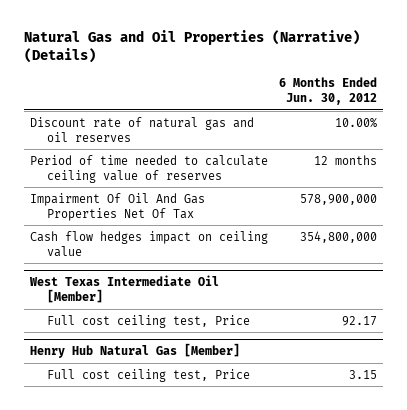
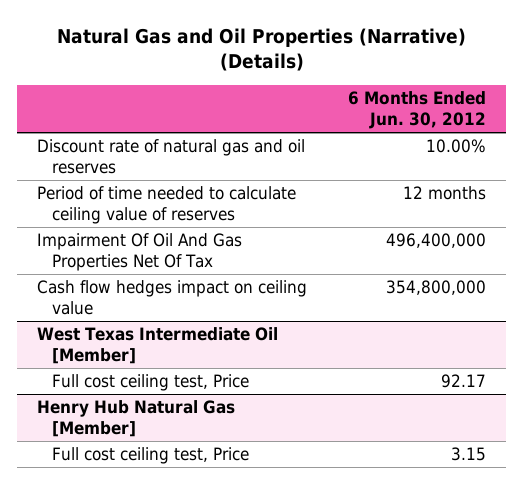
[300,193,378,205] 578,900,000 -> [386,233,487,249] 496,400,000

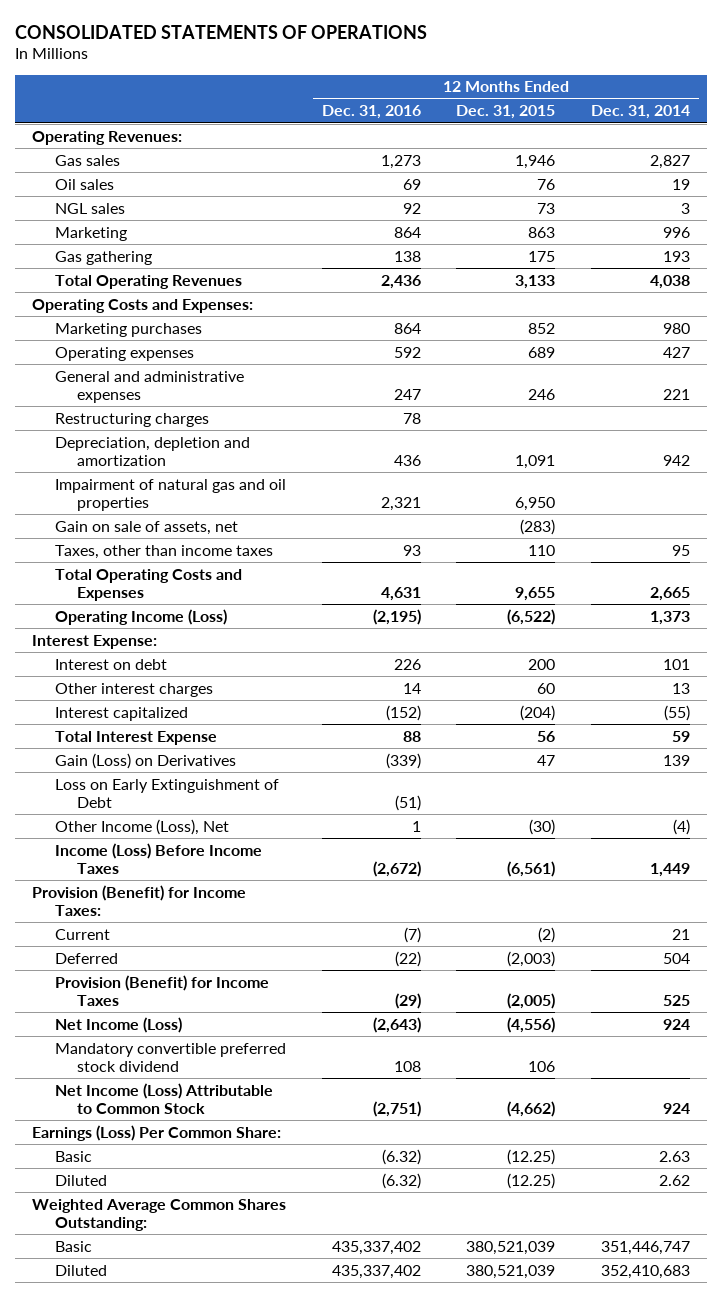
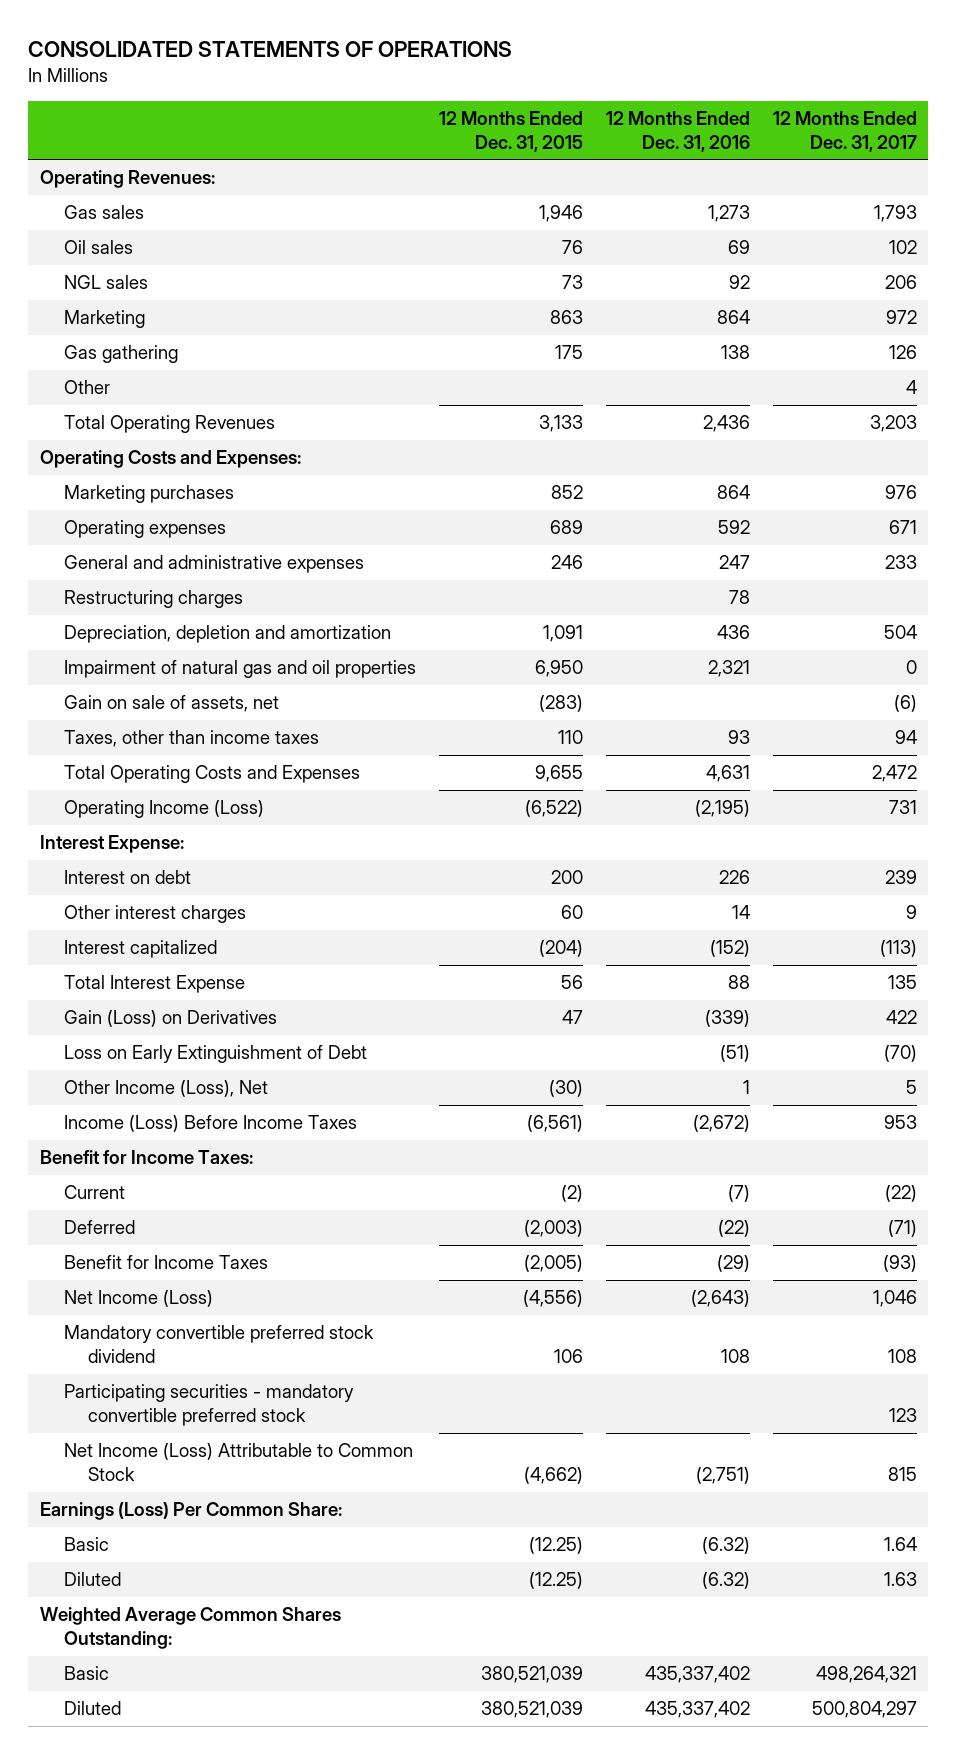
[590,105,690,120] Dec. 31, 2014 -> none
none -> [772,111,917,152] 12 Months Ended Dec. 31, 2017
none -> [63,380,110,395] Other
[32,884,247,916] Provision (Benefit) for Income Taxes: -> [39,1150,253,1165] Benefit for Income Taxes:
[54,974,269,1006] Provision (Benefit) for Income Taxes -> [63,1255,268,1270] Benefit for Income Taxes
none -> [63,1384,354,1426] Participating securities - mandatory convertible preferred stock

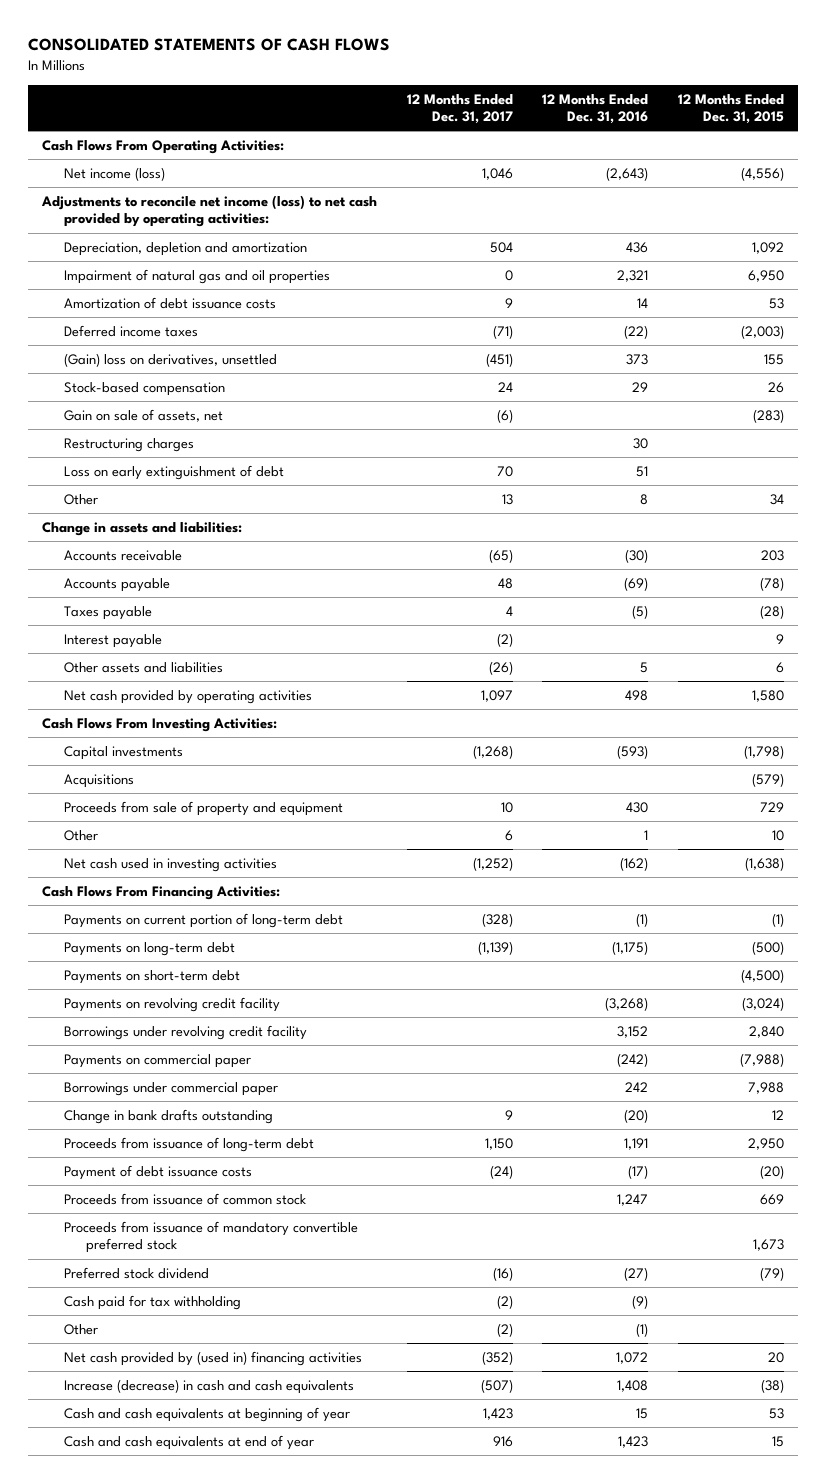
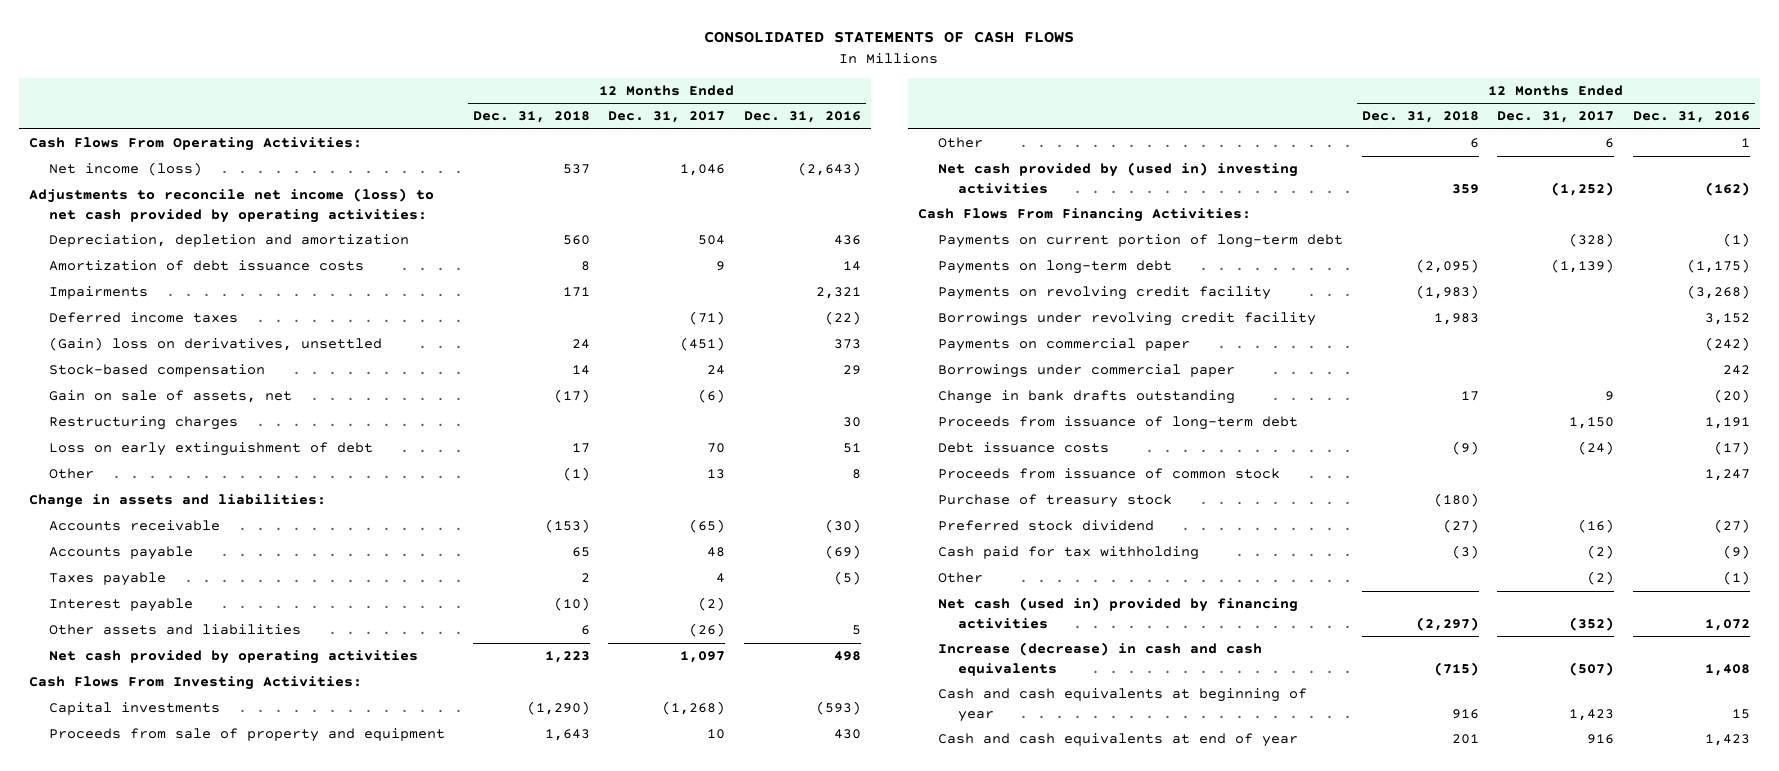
[677,93,784,125] 12 Months Ended Dec. 31, 2015 -> none
none -> [472,111,590,124] Dec. 31, 2018
[64,268,331,284] Impairment of natural gas and oil properties -> none
none -> [48,286,148,300] Impairments
[64,773,135,788] Acquisitions -> none
[64,857,278,872] Net cash used in investing activities -> [937,162,1298,194] Net cash provided by (used in) investing activities
[64,969,241,984] Payments on short-term debt -> none
[64,1164,253,1180] Payment of debt issuance costs -> [937,442,1109,454] Debt issuance costs
[64,1220,359,1254] Proceeds from issuance of mandatory convertible preferred stock -> none
none -> [937,494,1172,509] Purchase of treasury stock
[64,1350,363,1366] Net cash provided by (used in) financing activities -> [937,597,1298,629] Net cash (used in) provided by financing activities

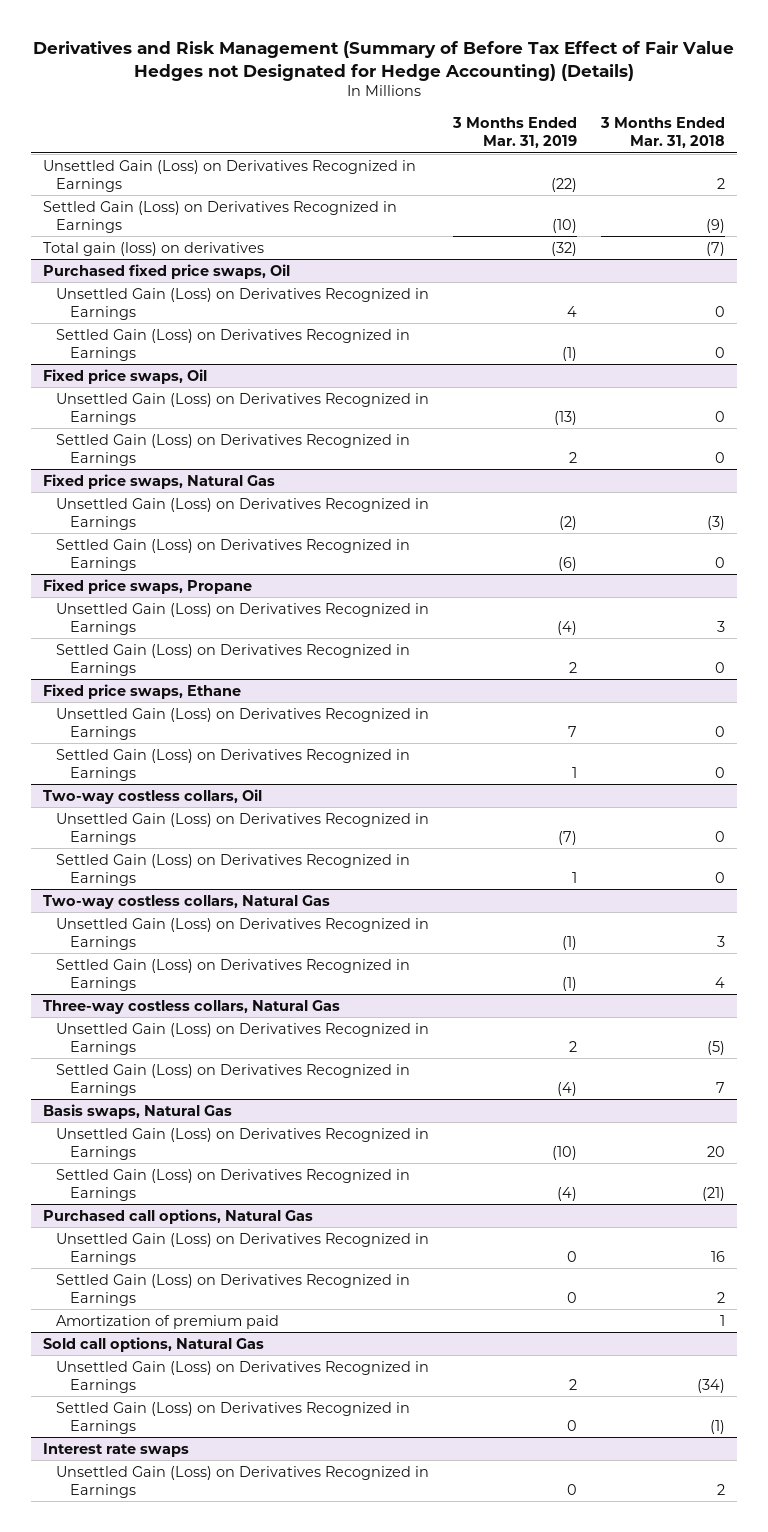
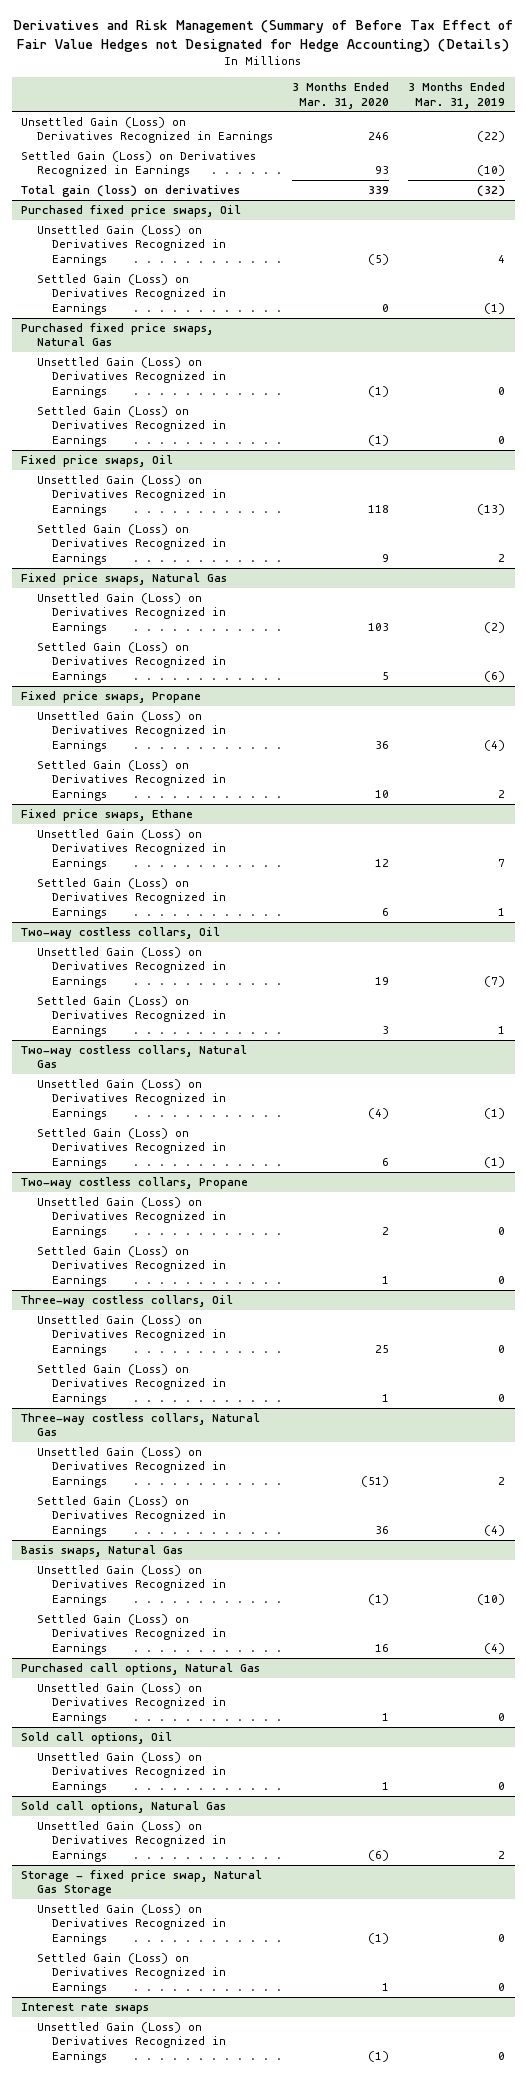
[600,116,726,149] 3 Months Ended Mar. 31, 2018 -> none
none -> [291,82,389,109] 3 Months Ended Mar. 31, 2020
none -> [21,322,214,347] Purchased fixed price swaps, Natural Gas
none -> [36,356,226,398] Unsettled Gain (Loss) on Derivatives Recognized in Earnings
none -> [36,405,226,447] Settled Gain (Loss) on Derivatives Recognized in Earnings
none -> [21,1176,249,1189] Two-way costless collars, Propane
none -> [36,1196,226,1238] Unsettled Gain (Loss) on Derivatives Recognized in Earnings
none -> [36,1245,226,1287] Settled Gain (Loss) on Derivatives Recognized in Earnings
none -> [21,1294,234,1307] Three-way costless collars, Oil
none -> [36,1314,226,1356] Unsettled Gain (Loss) on Derivatives Recognized in Earnings
none -> [36,1363,226,1405] Settled Gain (Loss) on Derivatives Recognized in Earnings
[56,1314,280,1329] Amortization of premium paid -> none
none -> [21,1731,173,1744] Sold call options, Oil
[56,1273,411,1306] Settled Gain (Loss) on Derivatives Recognized in Earnings -> [36,1751,226,1793] Unsettled Gain (Loss) on Derivatives Recognized in Earnings
none -> [21,1869,263,1897] Storage - fixed price swap, Natural Gas Storage
none -> [36,1903,226,1945] Unsettled Gain (Loss) on Derivatives Recognized in Earnings

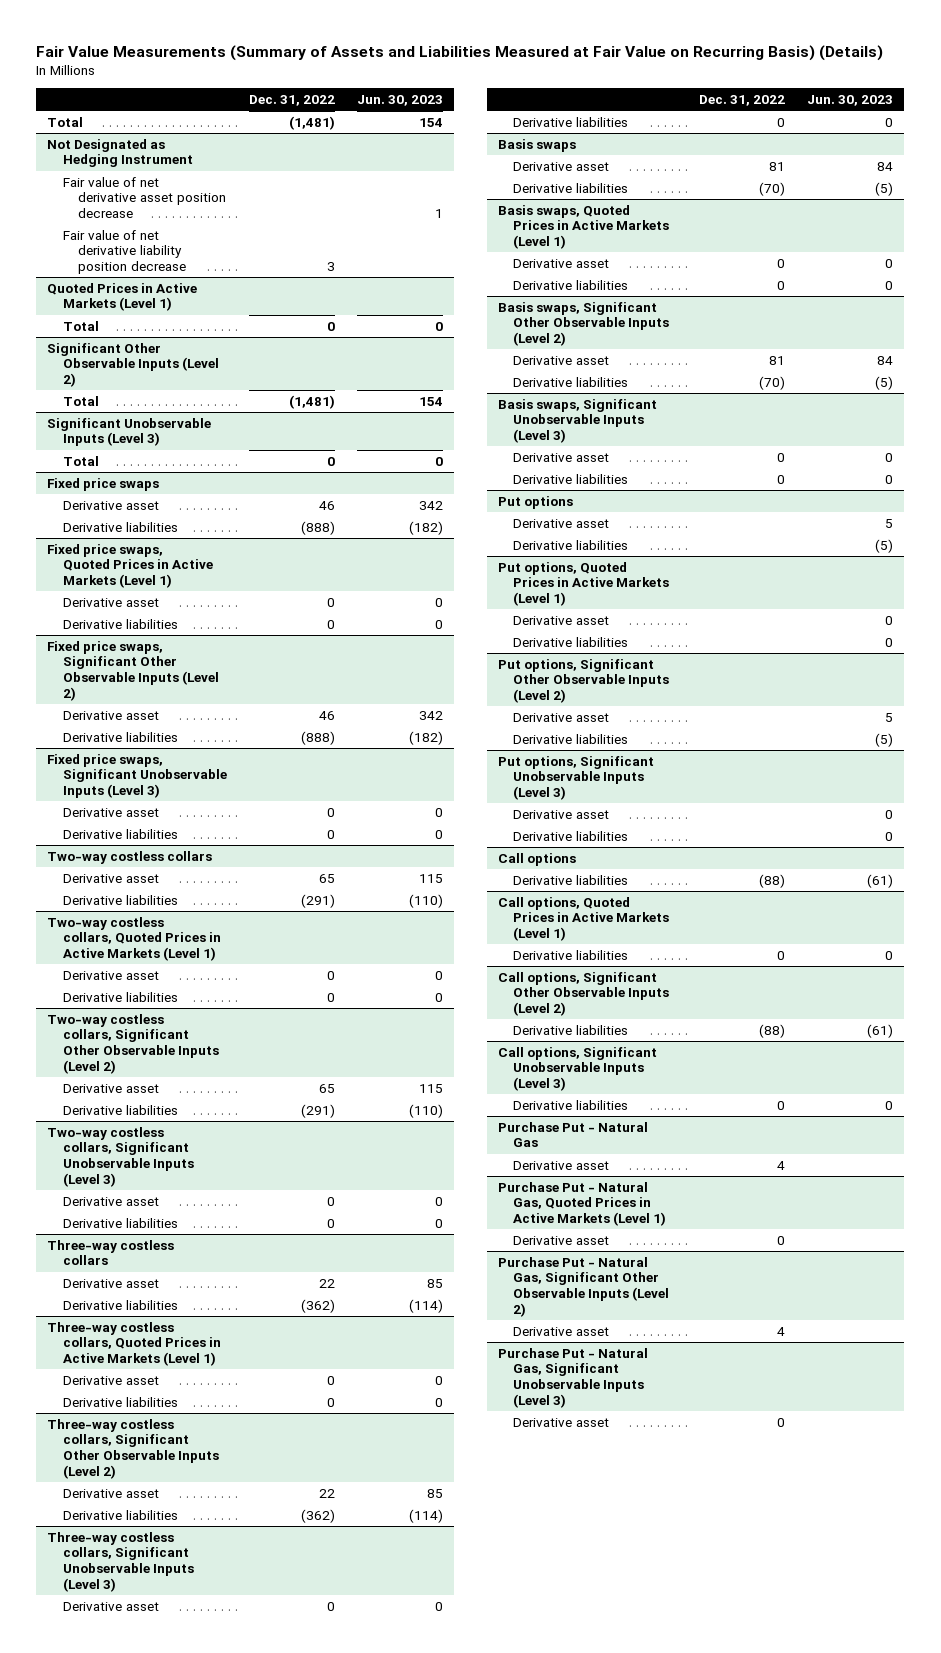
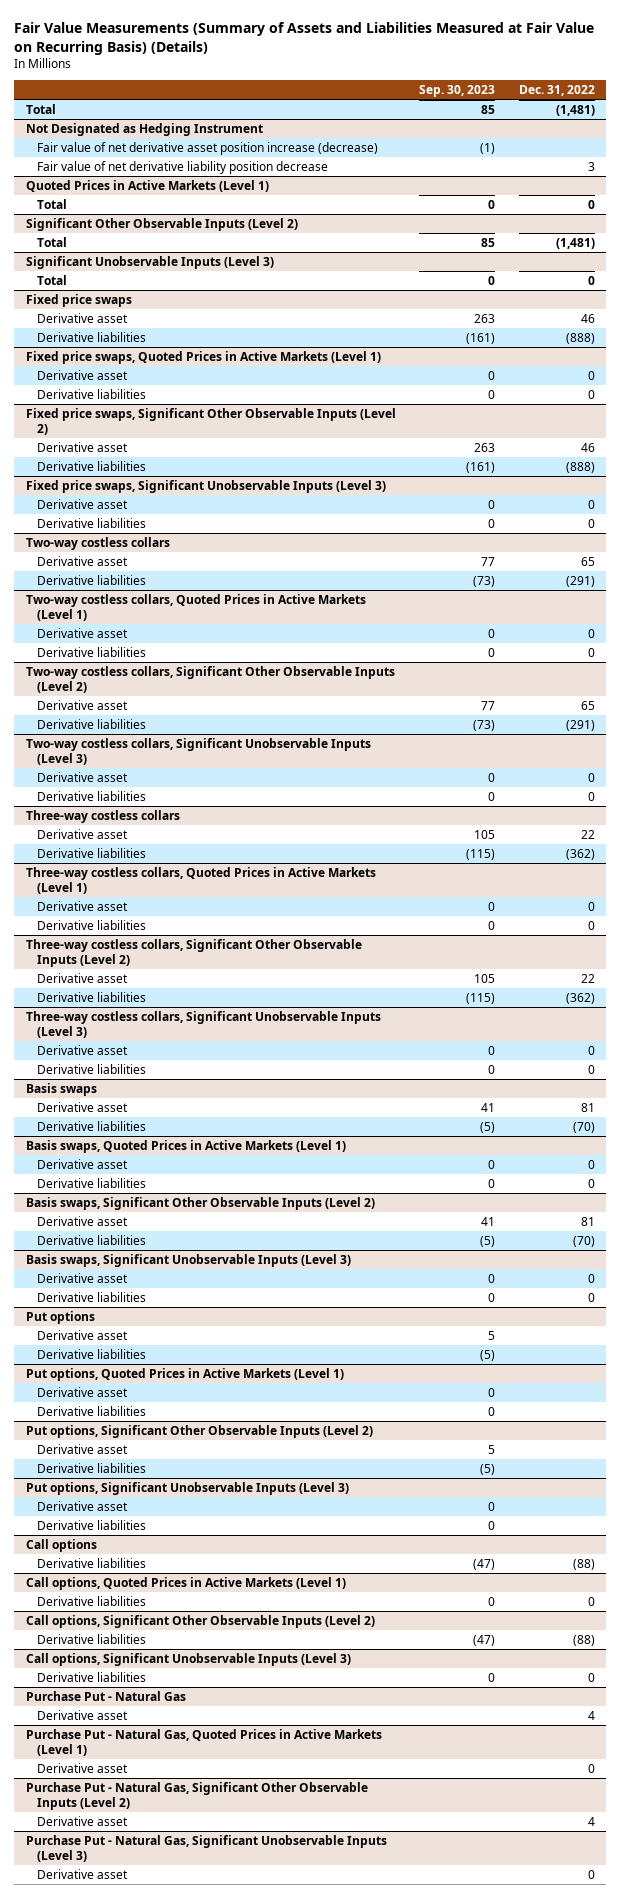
[356,95,443,107] Jun. 30, 2023 -> none
none -> [419,85,496,98] Sep. 30, 2023
[62,176,227,219] Fair value of net derivative asset position decrease -> [36,142,378,156] Fair value of net derivative asset position increase (decrease)

